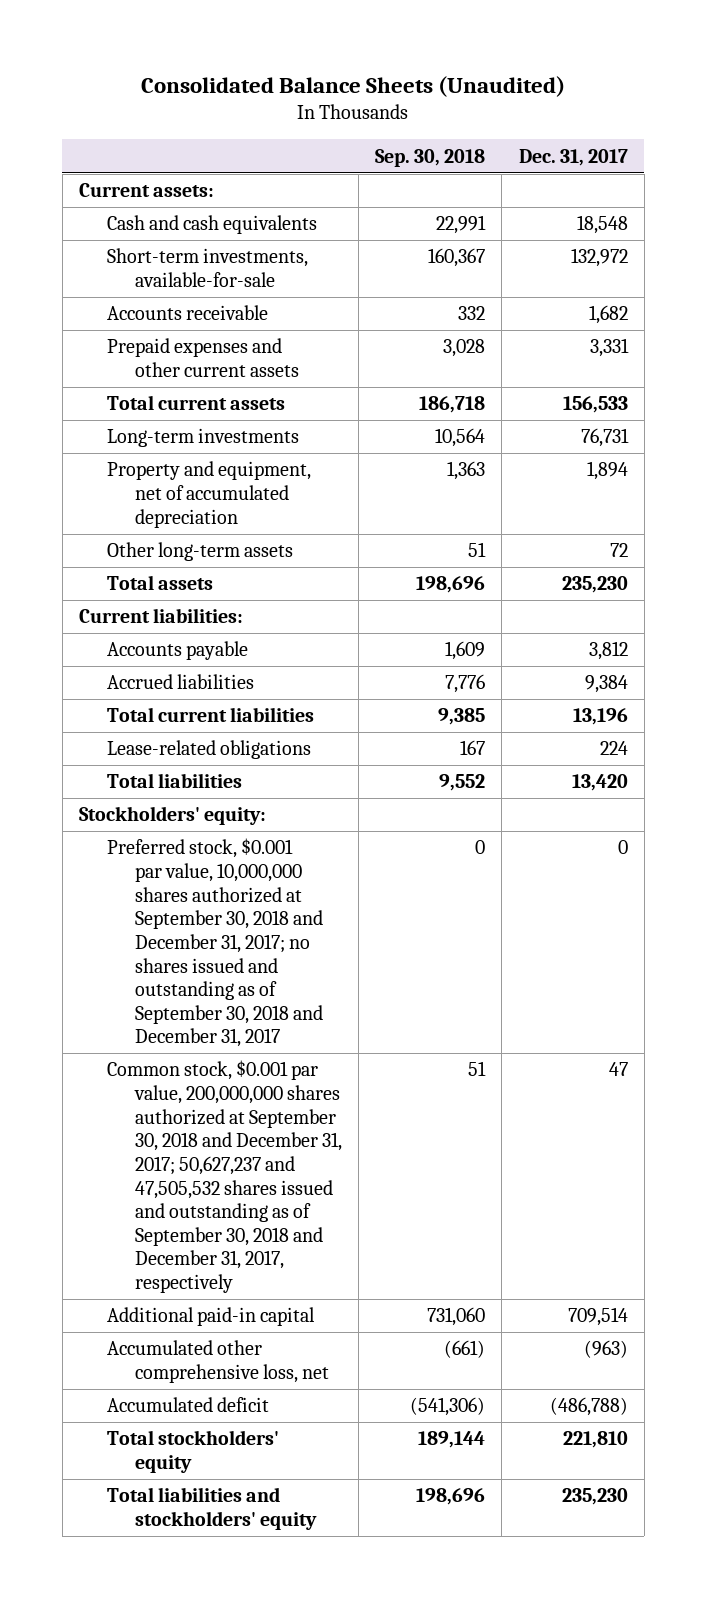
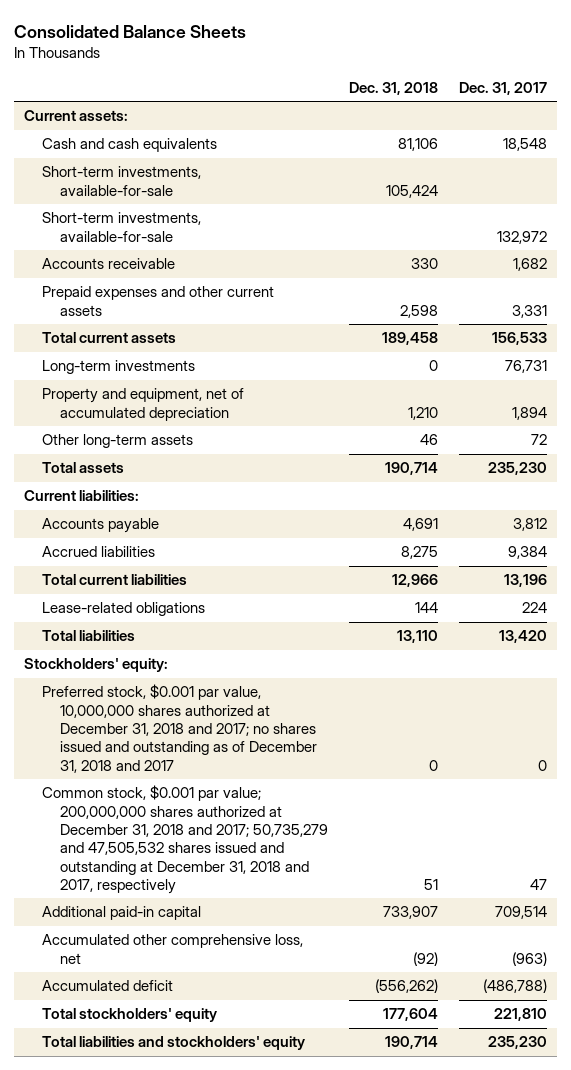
[141,75,566,97] Consolidated Balance Sheets (Unaudited) -> [14,24,247,38] Consolidated Balance Sheets
[375,148,486,167] Sep. 30, 2018 -> none
none -> [348,81,438,95] Dec. 31, 2018
none -> [42,166,202,196] Short-term investments, available-for-sale
[106,838,324,1048] Preferred stock, $0.001 par value, 10,000,000 shares authorized at September 30, 2018 and December 31, 2017; no shares issued and outstanding as of September 30, 2018 and December 31, 2017 -> [42,684,318,773] Preferred stock, $0.001 par value, 10,000,000 shares authorized at December 31, 2018 and 2017; no shares issued and outstanding as of December 31, 2018 and 2017
[106,1060,343,1294] Common stock, $0.001 par value, 200,000,000 shares authorized at September 30, 2018 and December 31, 2017; 50,627,237 and 47,505,532 shares issued and outstanding as of September 30, 2018 and December 31, 2017, respectively -> [42,785,329,894] Common stock, $0.001 par value; 200,000,000 shares authorized at December 31, 2018 and 2017; 50,735,279 and 47,505,532 shares issued and outstanding at December 31, 2018 and 2017, respectively

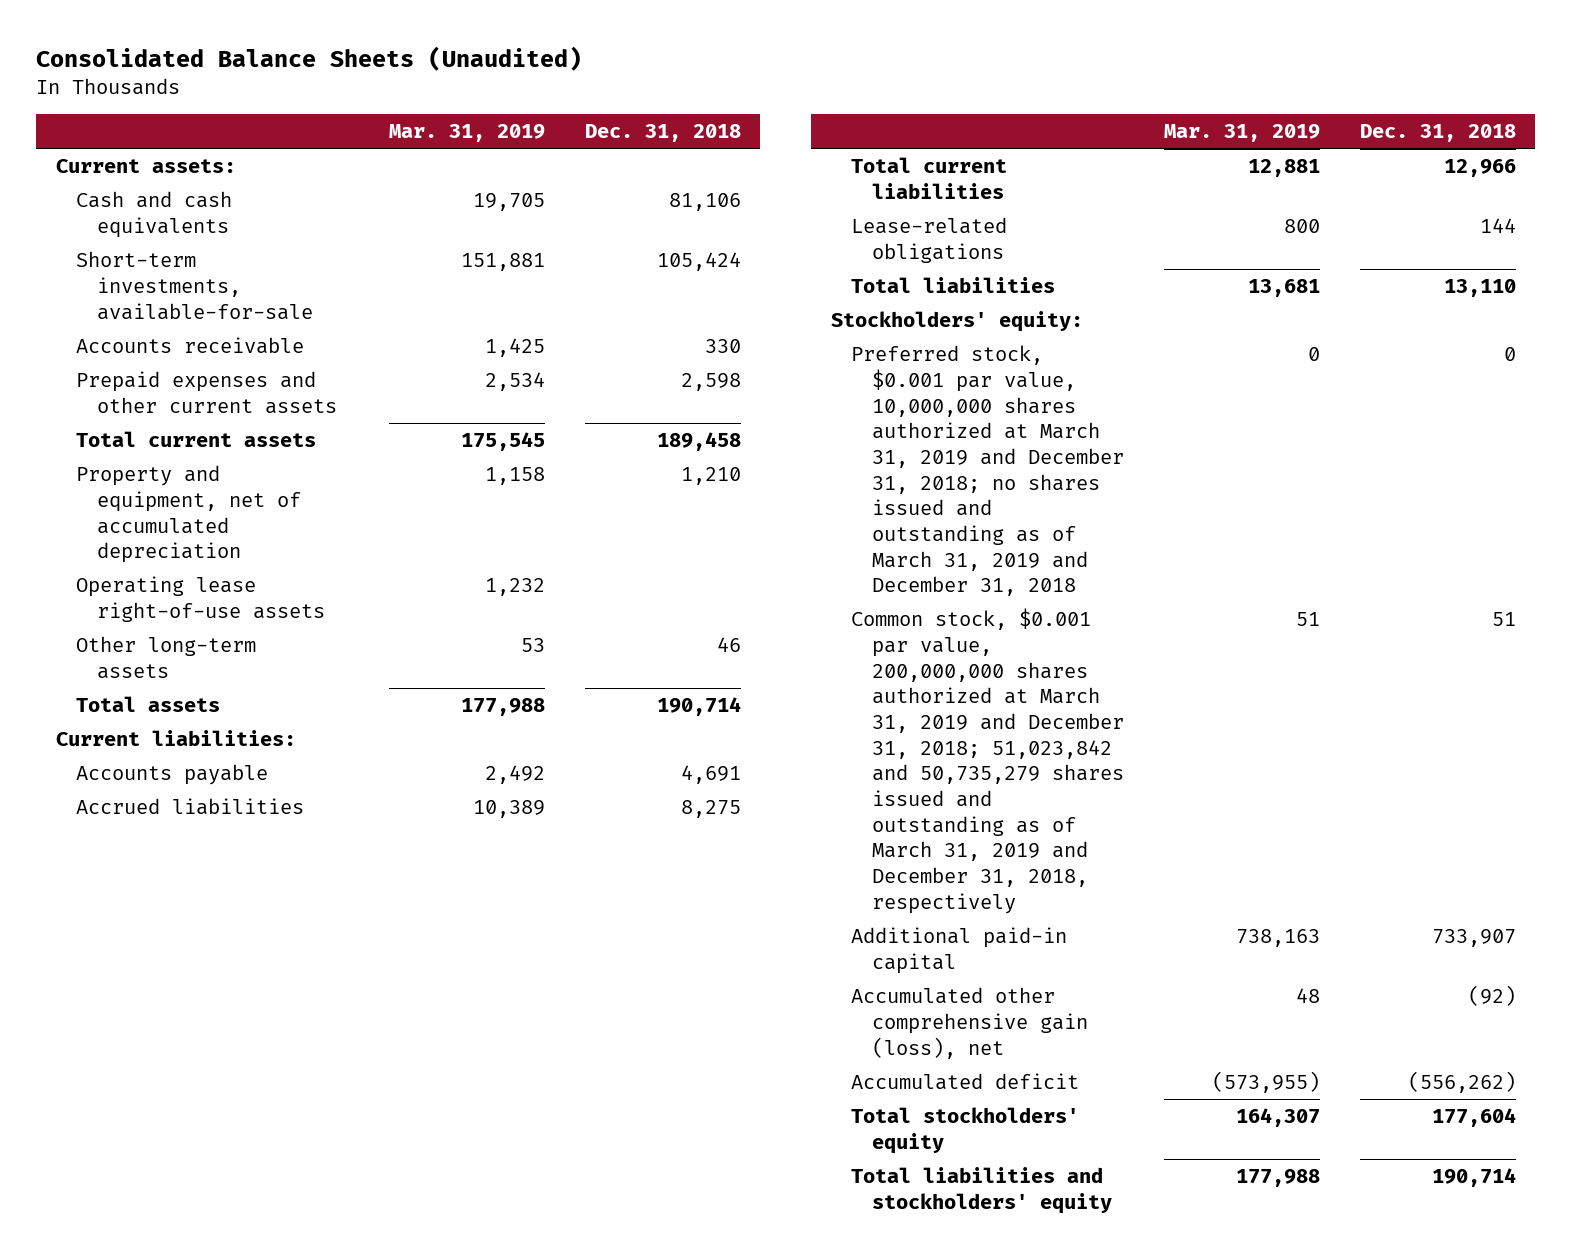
[14,24,247,38] Consolidated Balance Sheets -> [35,45,582,71] Consolidated Balance Sheets (Unaudited)
[458,81,547,95] Dec. 31, 2017 -> none
none -> [388,124,545,143] Mar. 31, 2019
[42,212,202,242] Short-term investments, available-for-sale -> none
[42,360,196,375] Long-term investments -> none
none -> [76,576,325,622] Operating lease right-of-use assets
[42,684,318,773] Preferred stock, $0.001 par value, 10,000,000 shares authorized at December 31, 2018 and 2017; no shares issued and outstanding as of December 31, 2018 and 2017 -> [851,345,1124,597] Preferred stock, $0.001 par value, 10,000,000 shares authorized at March 31, 2019 and December 31, 2018; no shares issued and outstanding as of March 31, 2019 and December 31, 2018
[42,785,329,894] Common stock, $0.001 par value; 200,000,000 shares authorized at December 31, 2018 and 2017; 50,735,279 and 47,505,532 shares issued and outstanding at December 31, 2018 and 2017, respectively -> [851,608,1124,914] Common stock, $0.001 par value, 200,000,000 shares authorized at March 31, 2019 and December 31, 2018; 51,023,842 and 50,735,279 shares issued and outstanding as of March 31, 2019 and December 31, 2018, respectively
[42,934,304,964] Accumulated other comprehensive loss, net -> [851,987,1088,1059] Accumulated other comprehensive gain (loss), net

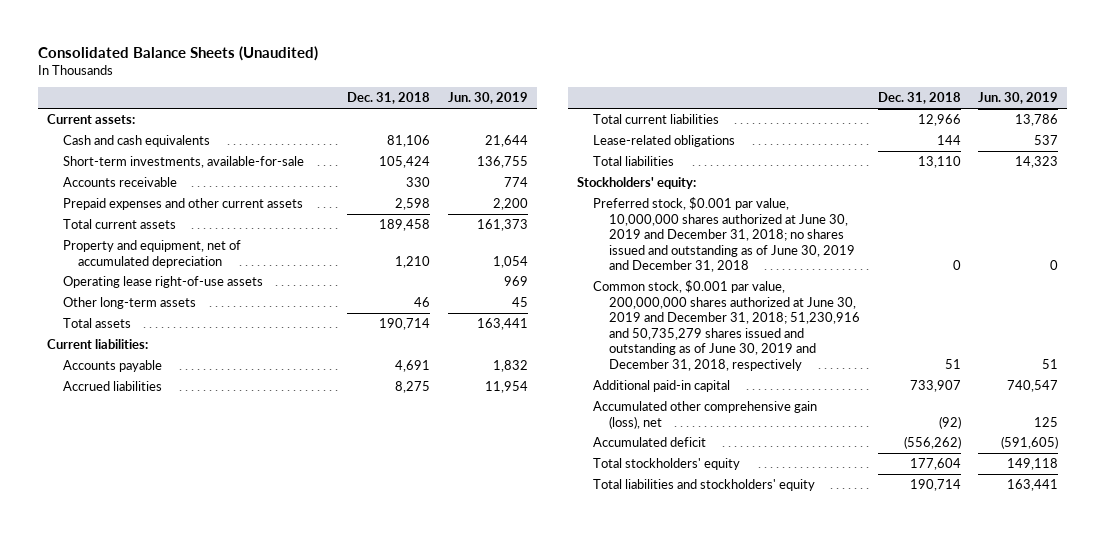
[388,124,545,143] Mar. 31, 2019 -> none
none -> [448,92,529,105] Jun. 30, 2019
[851,345,1124,597] Preferred stock, $0.001 par value, 10,000,000 shares authorized at March 31, 2019 and December 31, 2018; no shares issued and outstanding as of March 31, 2019 and December 31, 2018 -> [593,196,855,273] Preferred stock, $0.001 par value, 10,000,000 shares authorized at June 30, 2019 and December 31, 2018; no shares issued and outstanding as of June 30, 2019 and December 31, 2018
[851,608,1124,914] Common stock, $0.001 par value, 200,000,000 shares authorized at March 31, 2019 and December 31, 2018; 51,023,842 and 50,735,279 shares issued and outstanding as of March 31, 2019 and December 31, 2018, respectively -> [593,279,860,371] Common stock, $0.001 par value, 200,000,000 shares authorized at June 30, 2019 and December 31, 2018; 51,230,916 and 50,735,279 shares issued and outstanding as of June 30, 2019 and December 31, 2018, respectively

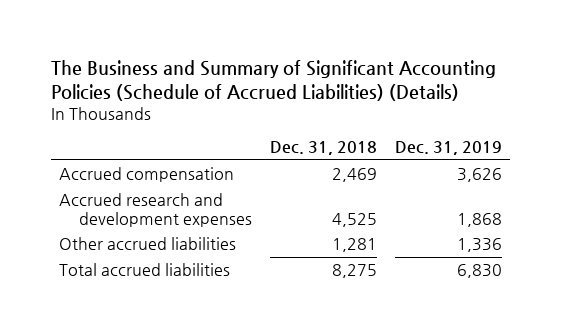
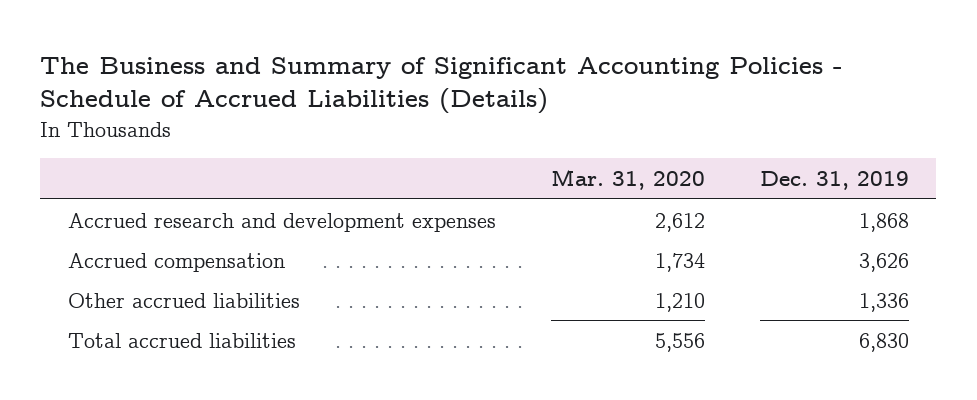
[50,60,496,101] The Business and Summary of Significant Accounting Policies (Schedule of Accrued Liabilities) (Details) -> [40,56,844,115] The Business and Summary of Significant Accounting Policies - Schedule of Accrued Liabilities (Details)
[269,141,377,156] Dec. 31, 2018 -> none
none -> [550,168,705,190] Mar. 31, 2020
[59,167,235,183] Accrued compensation -> [67,252,285,272] Accrued compensation

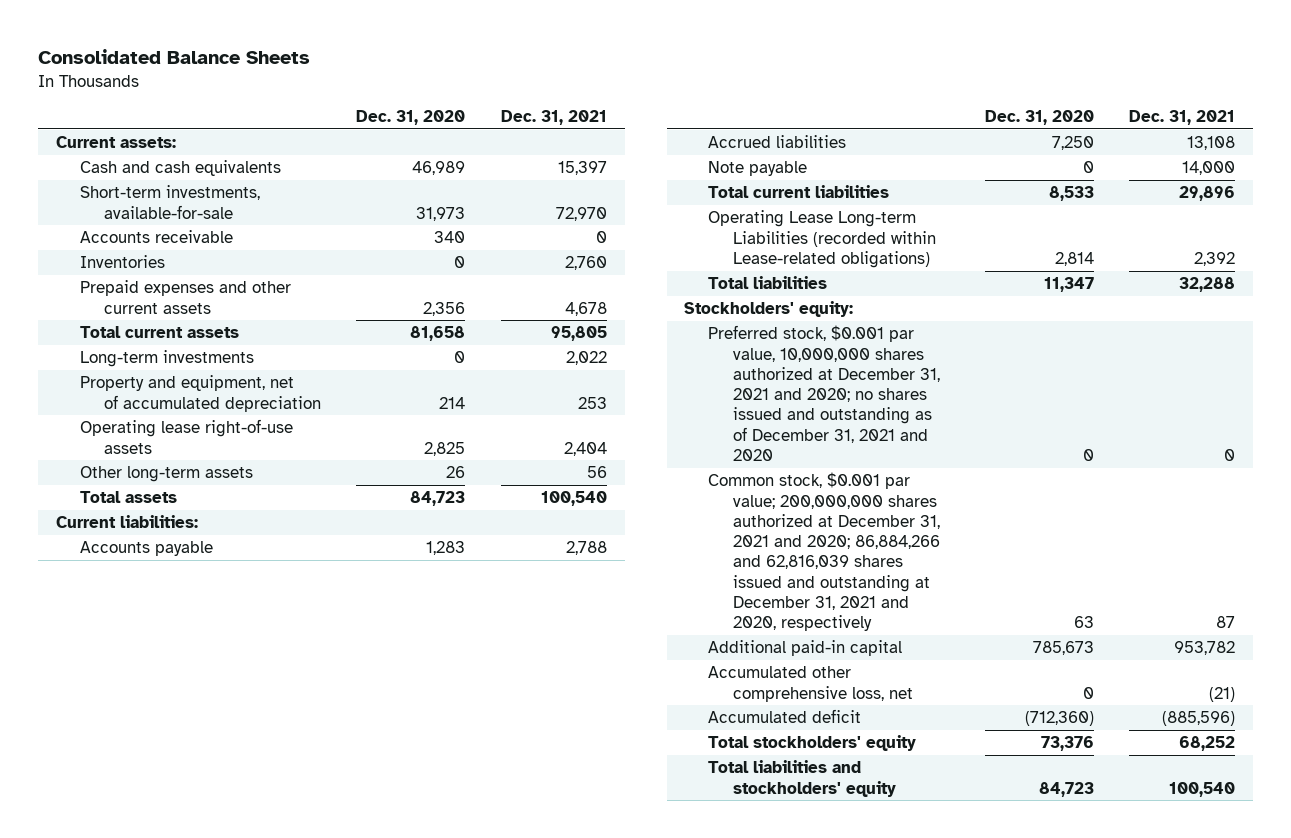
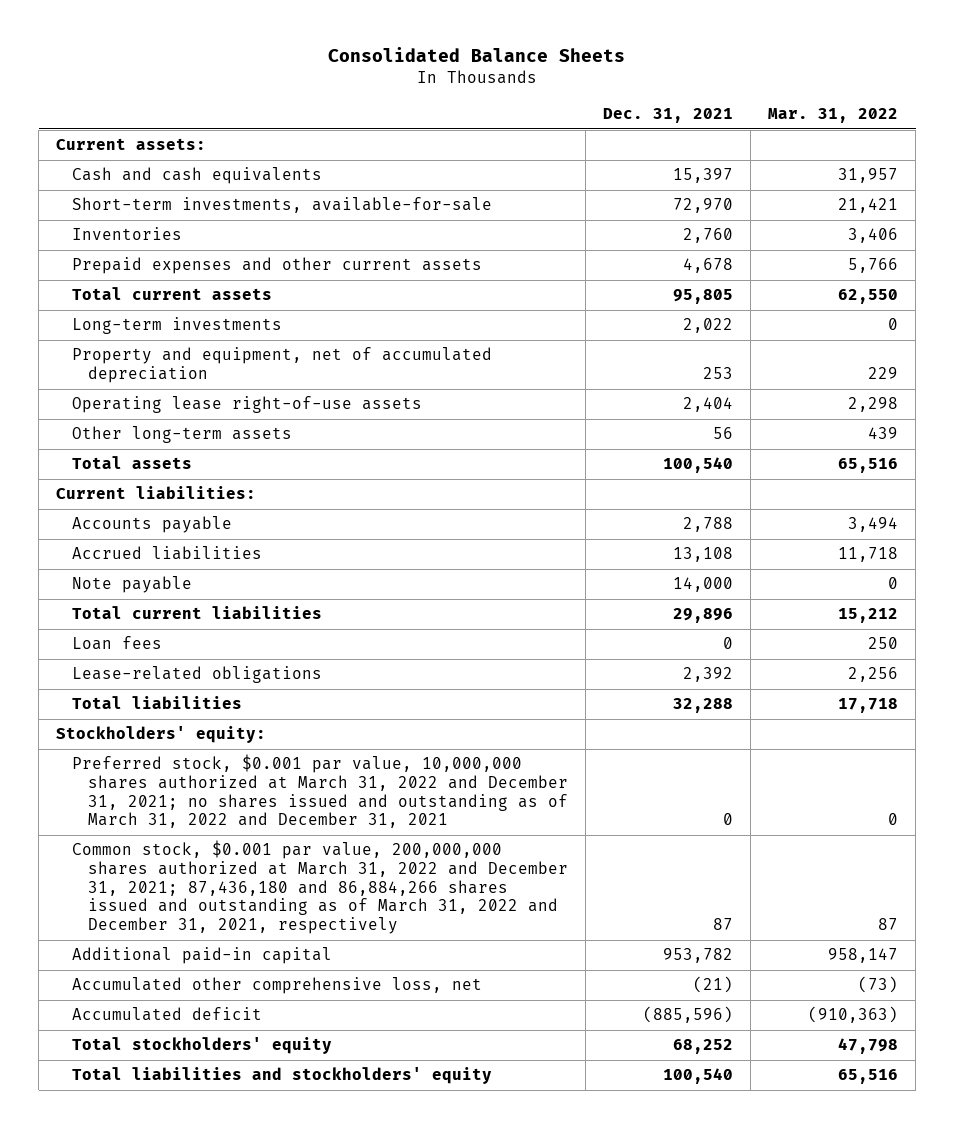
[356,109,466,125] Dec. 31, 2020 -> none
none -> [768,108,899,124] Mar. 31, 2022
[79,230,233,244] Accounts receivable -> none
none -> [72,636,163,651] Loan fees
[708,210,936,268] Operating Lease Long-term Liabilities (recorded within Lease-related obligations) -> [72,666,323,684] Lease-related obligations
[708,325,940,461] Preferred stock, $0.001 par value, 10,000,000 shares authorized at December 31, 2021 and 2020; no shares issued and outstanding as of December 31, 2021 and 2020 -> [72,754,568,829] Preferred stock, $0.001 par value, 10,000,000 shares authorized at March 31, 2022 and December 31, 2021; no shares issued and outstanding as of March 31, 2022 and December 31, 2021
[708,472,940,632] Common stock, $0.001 par value; 200,000,000 shares authorized at December 31, 2021 and 2020; 86,884,266 and 62,816,039 shares issued and outstanding at December 31, 2021 and 2020, respectively -> [72,840,568,934] Common stock, $0.001 par value, 200,000,000 shares authorized at March 31, 2022 and December 31, 2021; 87,436,180 and 86,884,266 shares issued and outstanding as of March 31, 2022 and December 31, 2021, respectively

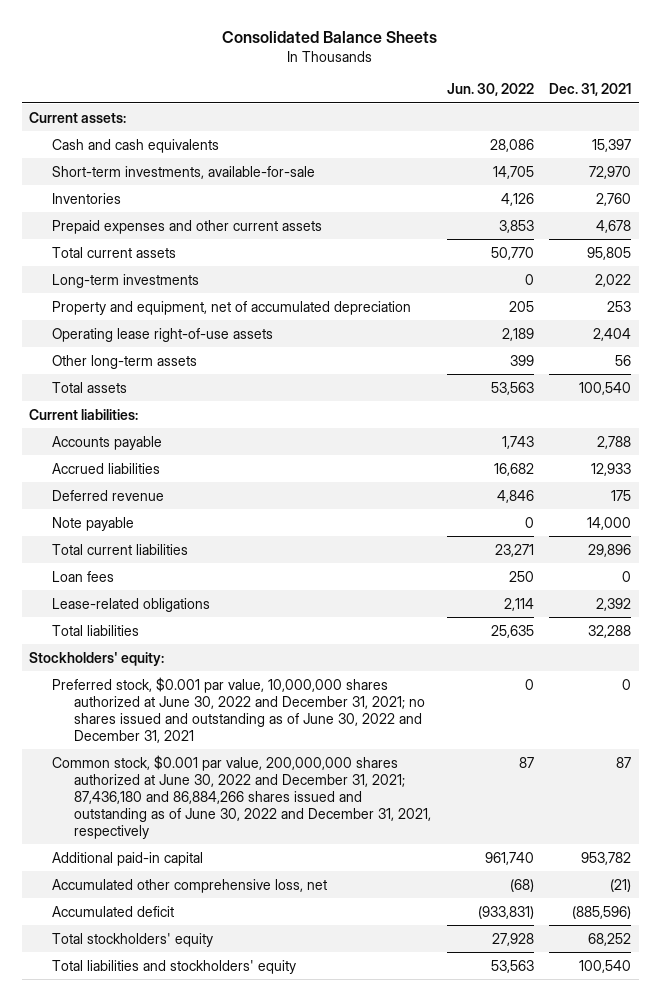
[768,108,899,124] Mar. 31, 2022 -> none
none -> [446,83,534,97] Jun. 30, 2022
[673,547,734,563] 13,108 -> [591,462,632,476] 12,933
none -> [51,489,164,501] Deferred revenue
[72,754,568,829] Preferred stock, $0.001 par value, 10,000,000 shares authorized at March 31, 2022 and December 31, 2021; no shares issued and outstanding as of March 31, 2022 and December 31, 2021 -> [51,676,425,743] Preferred stock, $0.001 par value, 10,000,000 shares authorized at June 30, 2022 and December 31, 2021; no shares issued and outstanding as of June 30, 2022 and December 31, 2021
[72,840,568,934] Common stock, $0.001 par value, 200,000,000 shares authorized at March 31, 2022 and December 31, 2021; 87,436,180 and 86,884,266 shares issued and outstanding as of March 31, 2022 and December 31, 2021, respectively -> [51,754,431,839] Common stock, $0.001 par value, 200,000,000 shares authorized at June 30, 2022 and December 31, 2021; 87,436,180 and 86,884,266 shares issued and outstanding as of June 30, 2022 and December 31, 2021, respectively

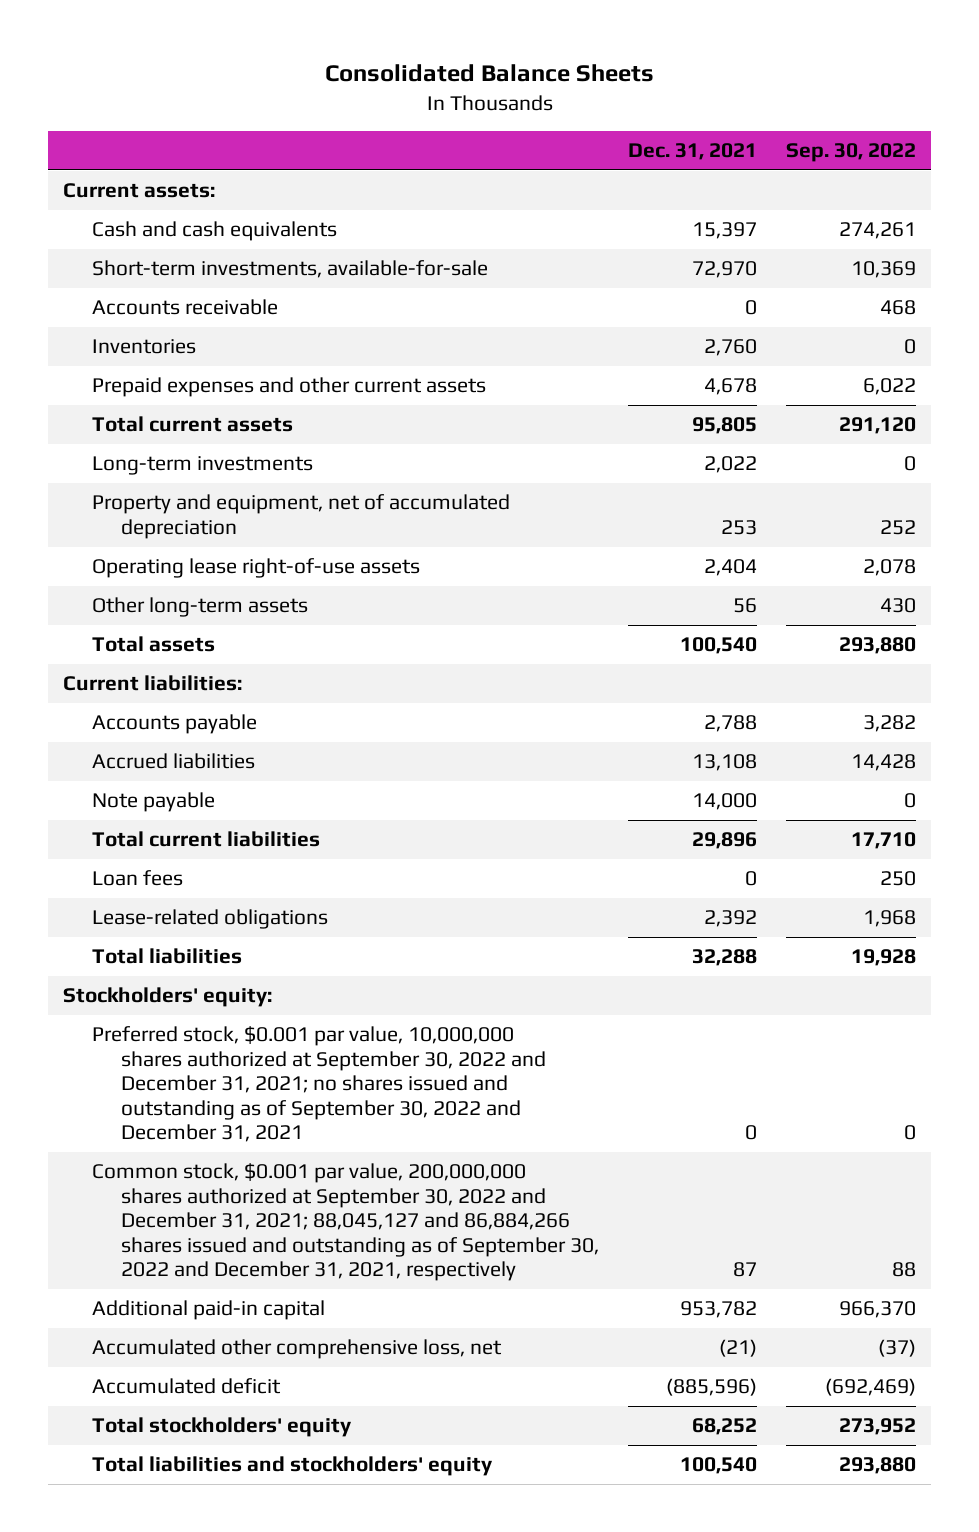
[446,83,534,97] Jun. 30, 2022 -> none
none -> [786,143,917,163] Sep. 30, 2022
none -> [91,299,278,316] Accounts receivable
[51,489,164,501] Deferred revenue -> none
[591,462,632,476] 12,933 -> [691,754,757,772] 13,108
[51,676,425,743] Preferred stock, $0.001 par value, 10,000,000 shares authorized at June 30, 2022 and December 31, 2021; no shares issued and outstanding as of June 30, 2022 and December 31, 2021 -> [91,1026,546,1143] Preferred stock, $0.001 par value, 10,000,000 shares authorized at September 30, 2022 and December 31, 2021; no shares issued and outstanding as of September 30, 2022 and December 31, 2021
[51,754,431,839] Common stock, $0.001 par value, 200,000,000 shares authorized at June 30, 2022 and December 31, 2021; 87,436,180 and 86,884,266 shares issued and outstanding as of June 30, 2022 and December 31, 2021, respectively -> [91,1163,599,1282] Common stock, $0.001 par value, 200,000,000 shares authorized at September 30, 2022 and December 31, 2021; 88,045,127 and 86,884,266 shares issued and outstanding as of September 30, 2022 and December 31, 2021, respectively

